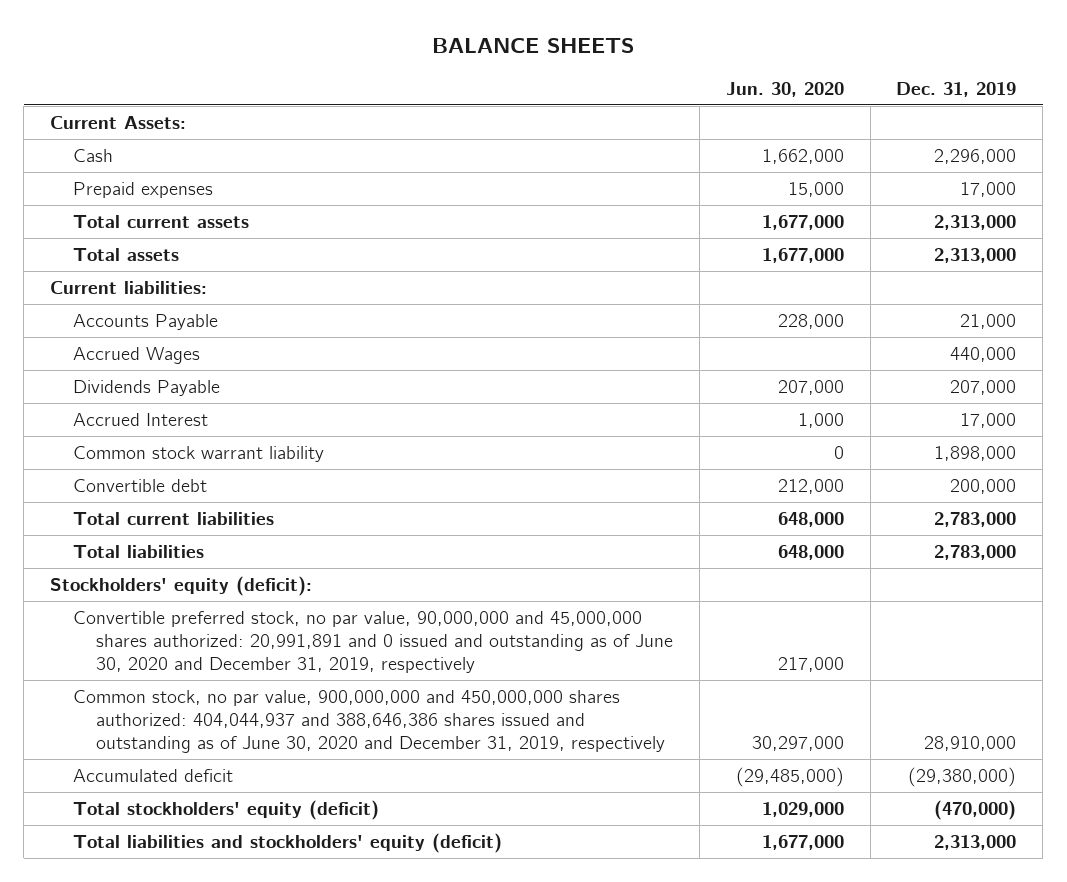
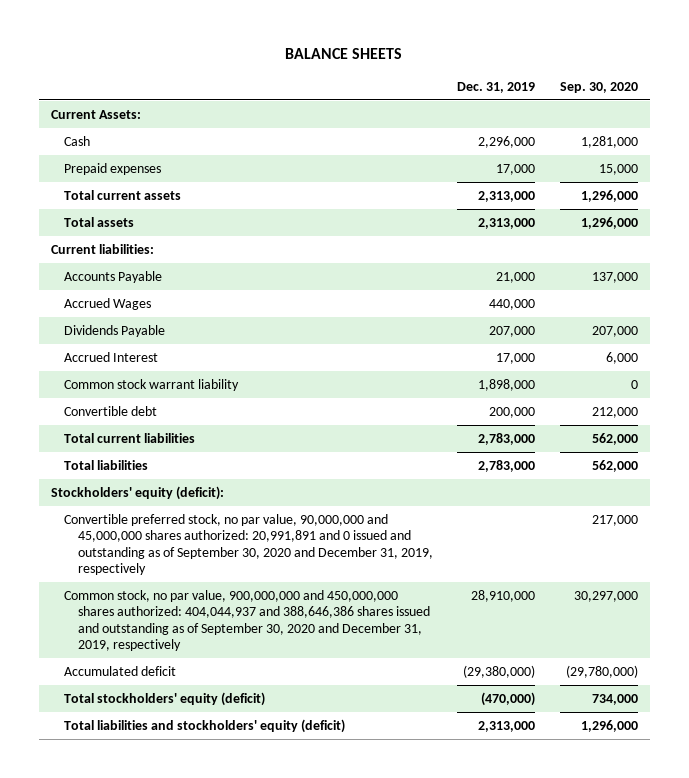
[725,81,844,97] Jun. 30, 2020 -> none
none -> [559,81,638,93] Sep. 30, 2020
[73,610,674,673] Convertible preferred stock, no par value, 90,000,000 and 45,000,000 shares authorized: 20,991,891 and 0 issued and outstanding as of June 30, 2020 and December 31, 2019, respectively -> [64,513,433,576] Convertible preferred stock, no par value, 90,000,000 and 45,000,000 shares authorized: 20,991,891 and 0 issued and outstanding as of September 30, 2020 and December 31, 2019, respectively
[73,689,666,753] Common stock, no par value, 900,000,000 and 450,000,000 shares authorized: 404,044,937 and 388,646,386 shares issued and outstanding as of June 30, 2020 and December 31, 2019, respectively -> [64,589,430,652] Common stock, no par value, 900,000,000 and 450,000,000 shares authorized: 404,044,937 and 388,646,386 shares issued and outstanding as of September 30, 2020 and December 31, 2019, respectively

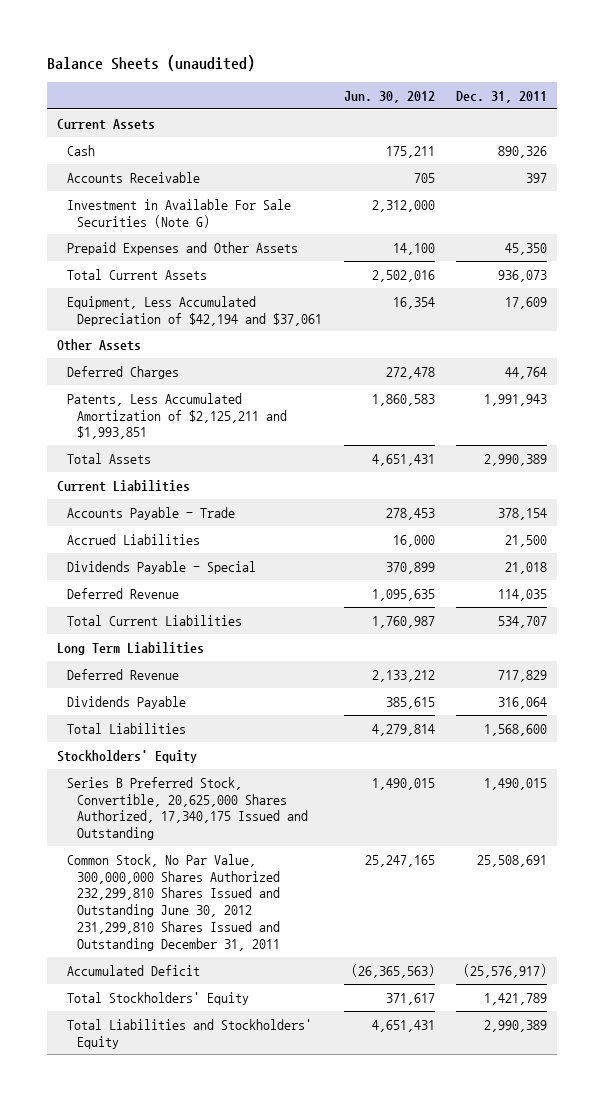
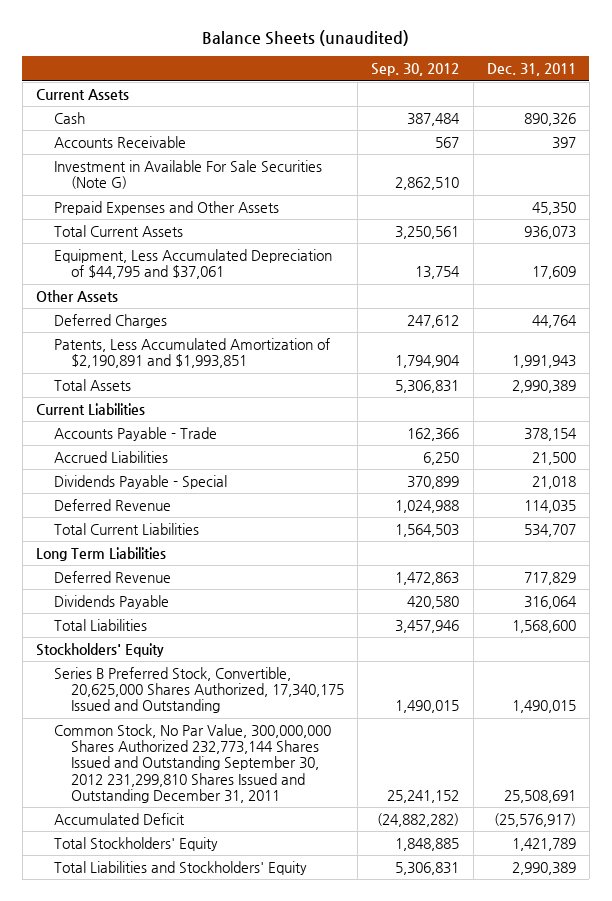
[343,90,435,103] Jun. 30, 2012 -> none
none -> [371,63,460,77] Sep. 30, 2012
[67,295,323,326] Equipment, Less Accumulated Depreciation of $42,194 and $37,061 -> [53,248,332,280] Equipment, Less Accumulated Depreciation of $44,795 and $37,061
[67,392,288,440] Patents, Less Accumulated Amortization of $2,125,211 and $1,993,851 -> [53,337,330,369] Patents, Less Accumulated Amortization of $2,190,891 and $1,993,851
[67,853,281,952] Common Stock, No Par Value, 300,000,000 Shares Authorized 232,299,810 Shares Issued and Outstanding June 30, 2012 231,299,810 Shares Issued and Outstanding December 31, 2011 -> [53,723,331,803] Common Stock, No Par Value, 300,000,000 Shares Authorized 232,773,144 Shares Issued and Outstanding September 30, 2012 231,299,810 Shares Issued and Outstanding December 31, 2011

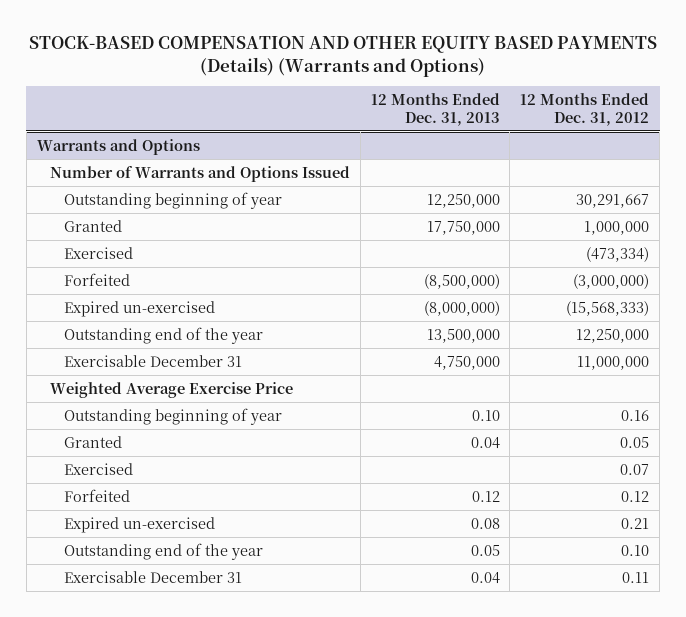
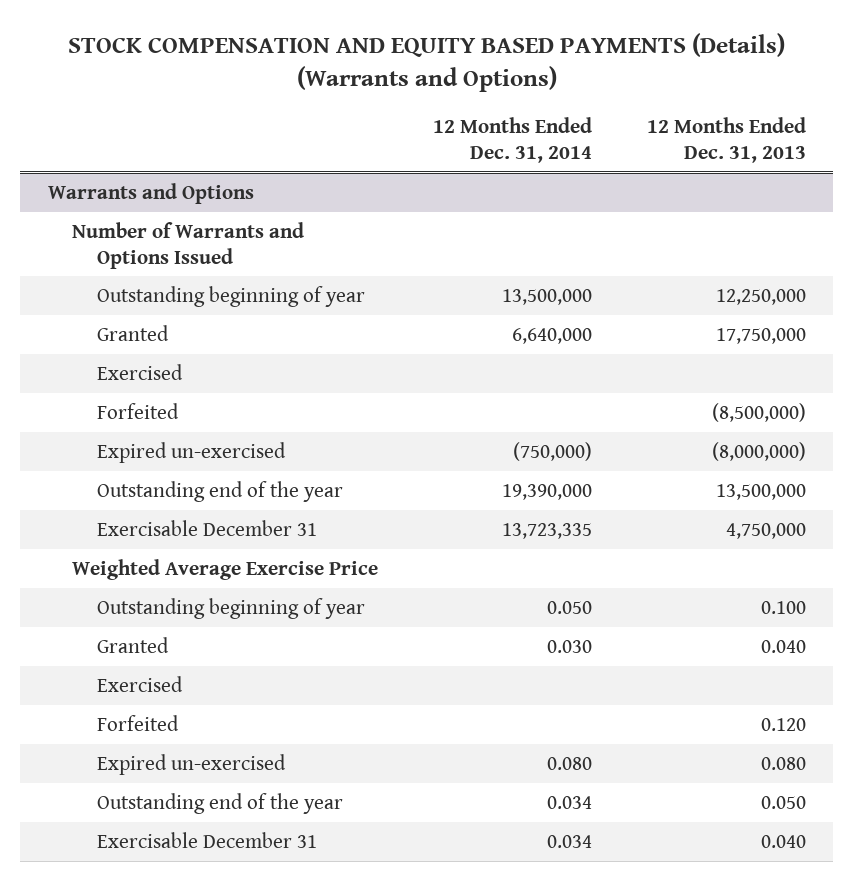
[28,35,657,77] STOCK-BASED COMPENSATION AND OTHER EQUITY BASED PAYMENTS (Details) (Warrants and Options) -> [67,33,785,92] STOCK COMPENSATION AND EQUITY BASED PAYMENTS (Details) (Warrants and Options)
[520,93,650,126] 12 Months Ended Dec. 31, 2012 -> none
none -> [433,116,593,163] 12 Months Ended Dec. 31, 2014
[471,409,500,421] 0.10 -> [760,600,806,614] 0.100
[470,436,500,449] 0.04 -> [760,639,806,653] 0.040
[471,490,500,502] 0.12 -> [760,717,806,731] 0.120
[470,517,500,529] 0.08 -> [760,756,806,770] 0.080
[470,544,500,556] 0.05 -> [760,795,806,809] 0.050
[470,571,500,584] 0.04 -> [760,834,806,848] 0.040

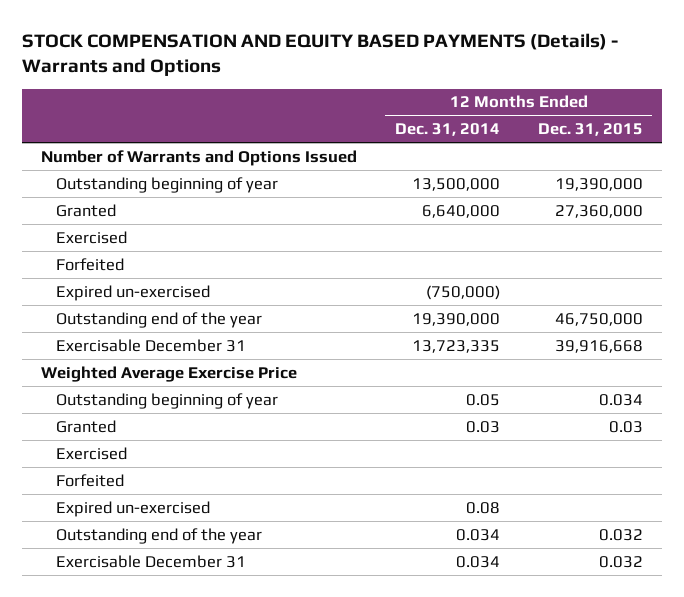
[67,33,785,92] STOCK COMPENSATION AND EQUITY BASED PAYMENTS (Details) (Warrants and Options) -> [21,33,618,77] STOCK COMPENSATION AND EQUITY BASED PAYMENTS (Details) - Warrants and Options
[646,116,806,163] 12 Months Ended Dec. 31, 2013 -> none
none -> [537,123,643,137] Dec. 31, 2015
[47,182,254,204] Warrants and Options -> none
[547,600,593,614] 0.050 -> [465,393,500,406] 0.05
[547,639,593,653] 0.030 -> [465,420,500,433] 0.03
[547,756,593,770] 0.080 -> [465,501,500,514] 0.08

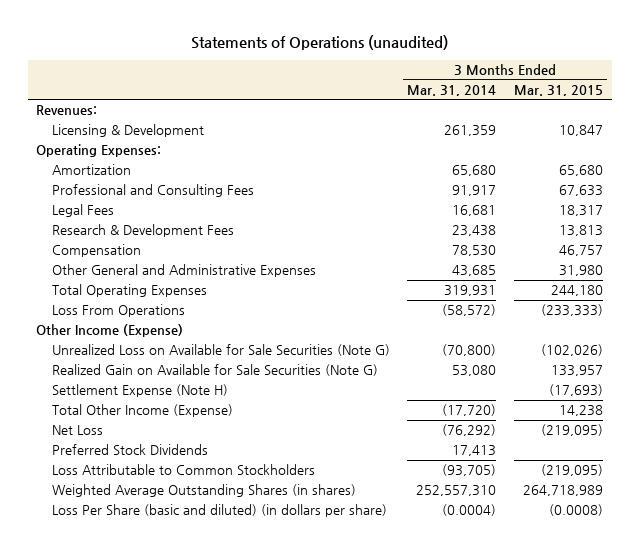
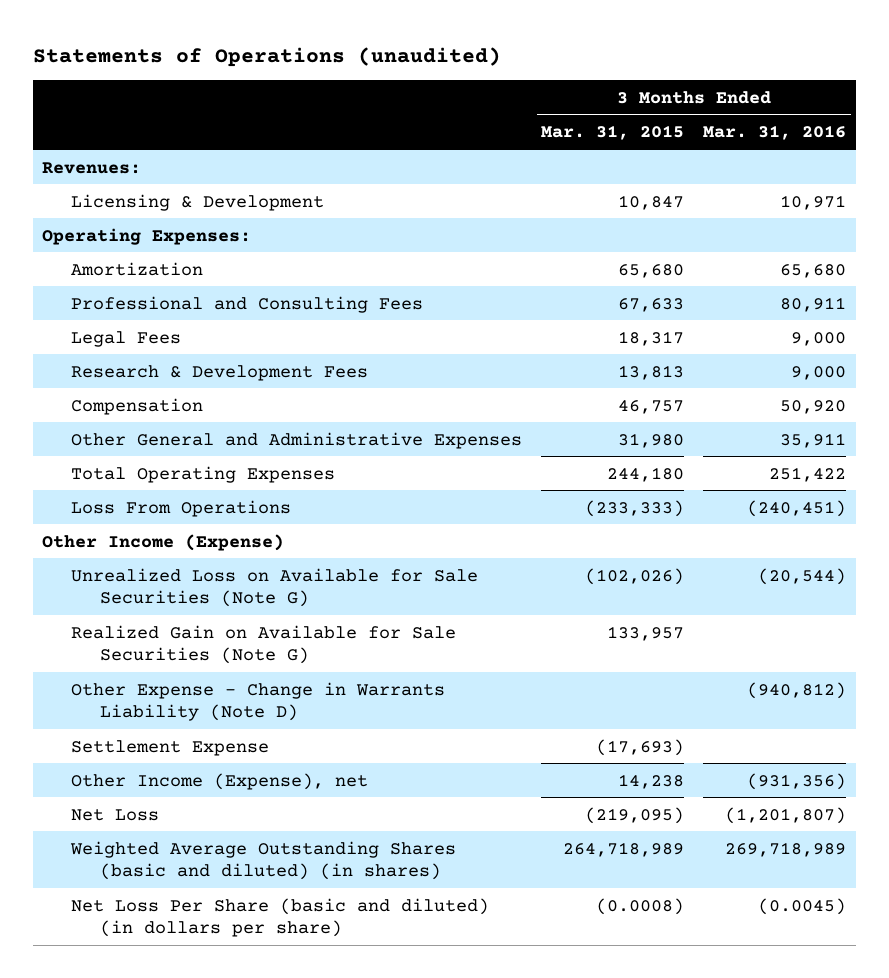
[407,84,497,96] Mar. 31, 2014 -> none
none -> [703,125,847,141] Mar. 31, 2016
none -> [71,681,446,722] Other Expense - Change in Warrants Liability (Note D)
[51,384,228,398] Settlement Expense (Note H) -> [71,739,270,756] Settlement Expense
[51,404,233,418] Total Other Income (Expense) -> [71,772,369,790] Other Income (Expense), net
[51,444,208,456] Preferred Stock Dividends -> none
[51,464,315,476] Loss Attributable to Common Stockholders -> none
[51,484,356,498] Weighted Average Outstanding Shares (in shares) -> [70,840,457,881] Weighted Average Outstanding Shares (basic and diluted) (in shares)
[51,504,387,518] Loss Per Share (basic and diluted) (in dollars per share) -> [71,897,490,938] Net Loss Per Share (basic and diluted) (in dollars per share)

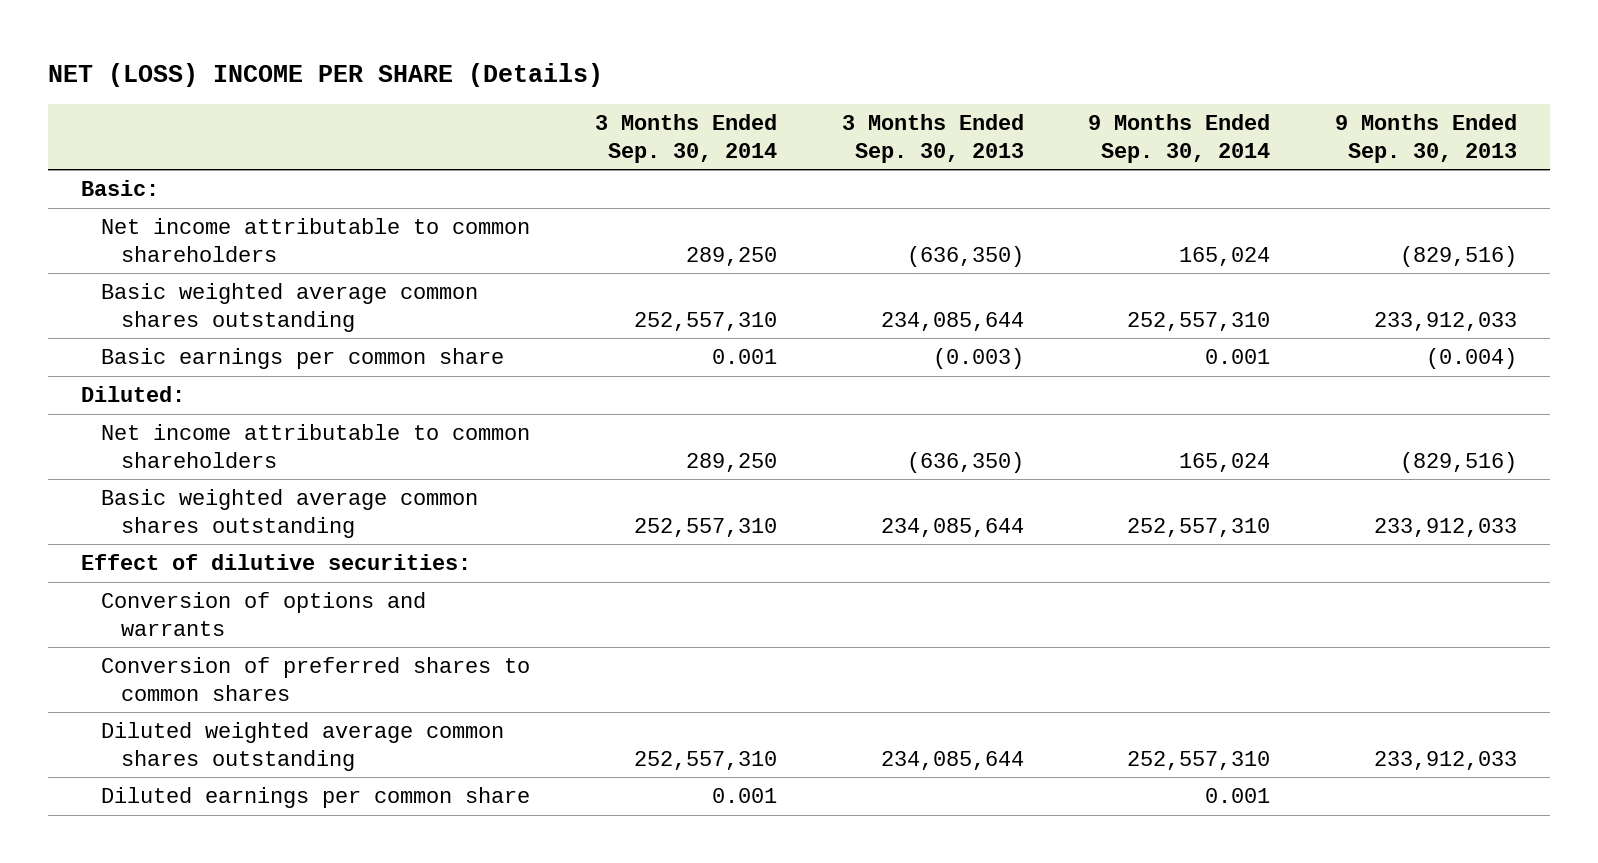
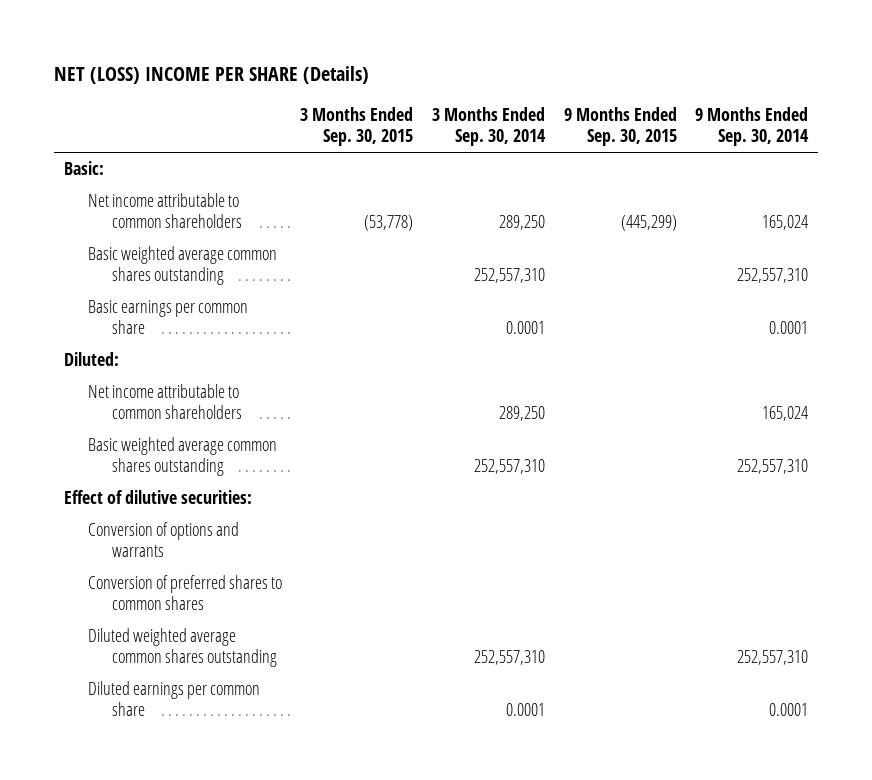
[841,114,1024,163] 3 Months Ended Sep. 30, 2013 -> none
[1335,114,1518,163] 9 Months Ended Sep. 30, 2013 -> none
none -> [300,107,414,147] 3 Months Ended Sep. 30, 2015
none -> [563,107,677,147] 9 Months Ended Sep. 30, 2015
[711,349,777,365] 0.001 -> [506,321,546,335] 0.0001
[1205,349,1271,365] 0.001 -> [769,321,809,335] 0.0001
[711,788,777,804] 0.001 -> [506,703,546,717] 0.0001
[1205,788,1271,804] 0.001 -> [769,703,809,717] 0.0001

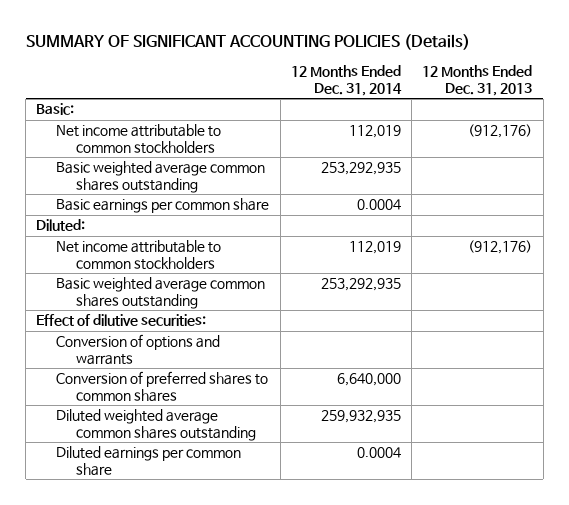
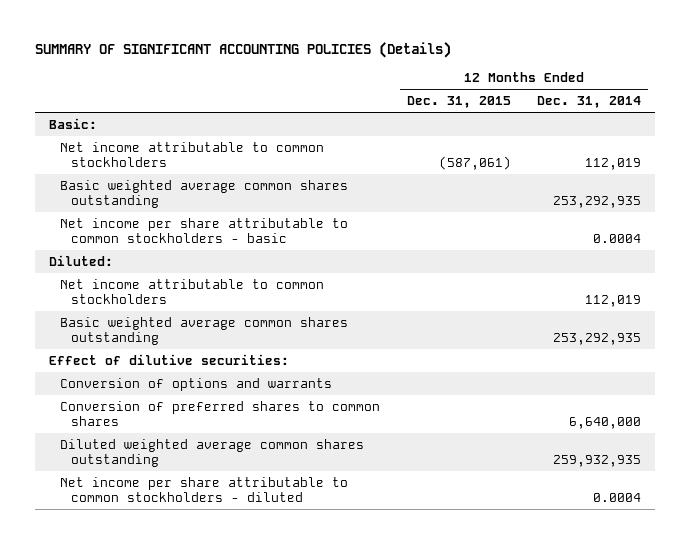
[422,65,533,96] 12 Months Ended Dec. 31, 2013 -> none
none -> [406,96,511,109] Dec. 31, 2015
[56,198,270,214] Basic earnings per common share -> [59,217,348,244] Net income per share attributable to common stockholders - basic
[56,446,242,476] Diluted earnings per common share -> none
none -> [59,476,348,503] Net income per share attributable to common stockholders - diluted

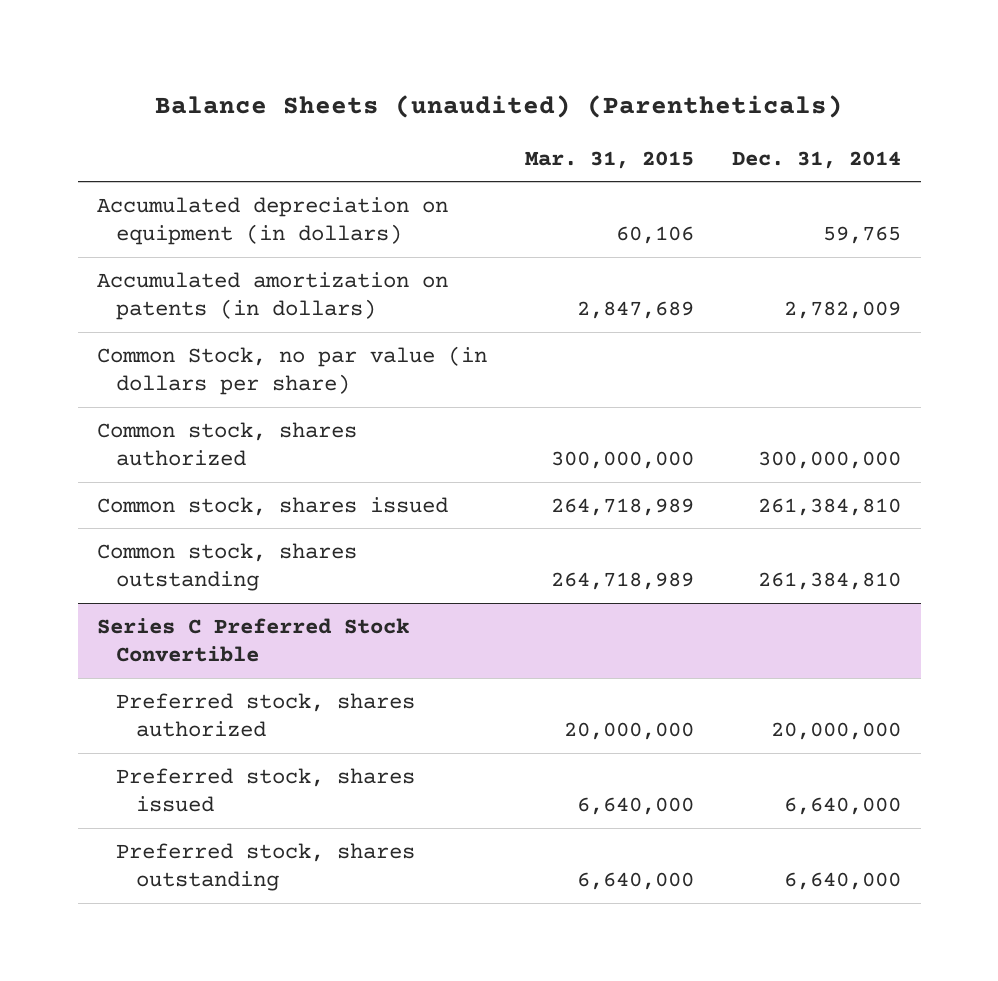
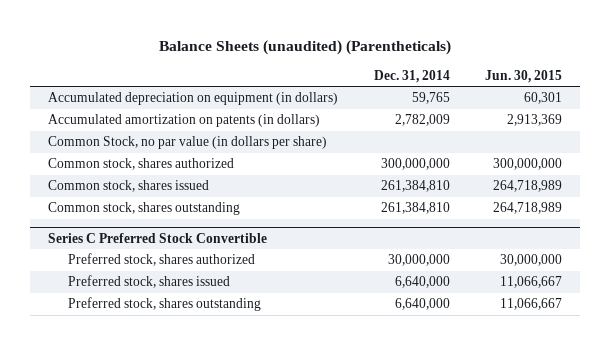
[525,150,695,169] Mar. 31, 2015 -> none
none -> [485,69,563,83] Jun. 30, 2015
[771,722,902,741] 20,000,000 -> [387,254,450,267] 30,000,000

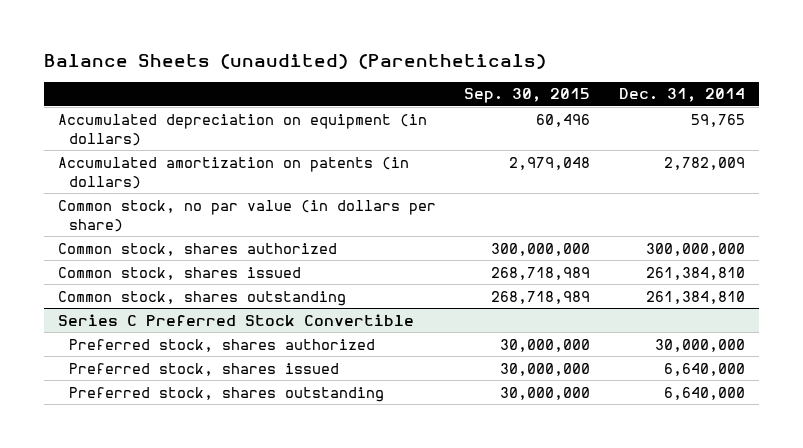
[485,69,563,83] Jun. 30, 2015 -> none
none -> [464,88,591,104] Sep. 30, 2015
[48,136,328,150] Common Stock, no par value (in dollars per share) -> [58,199,437,232] Common stock, no par value (in dollars per share)

